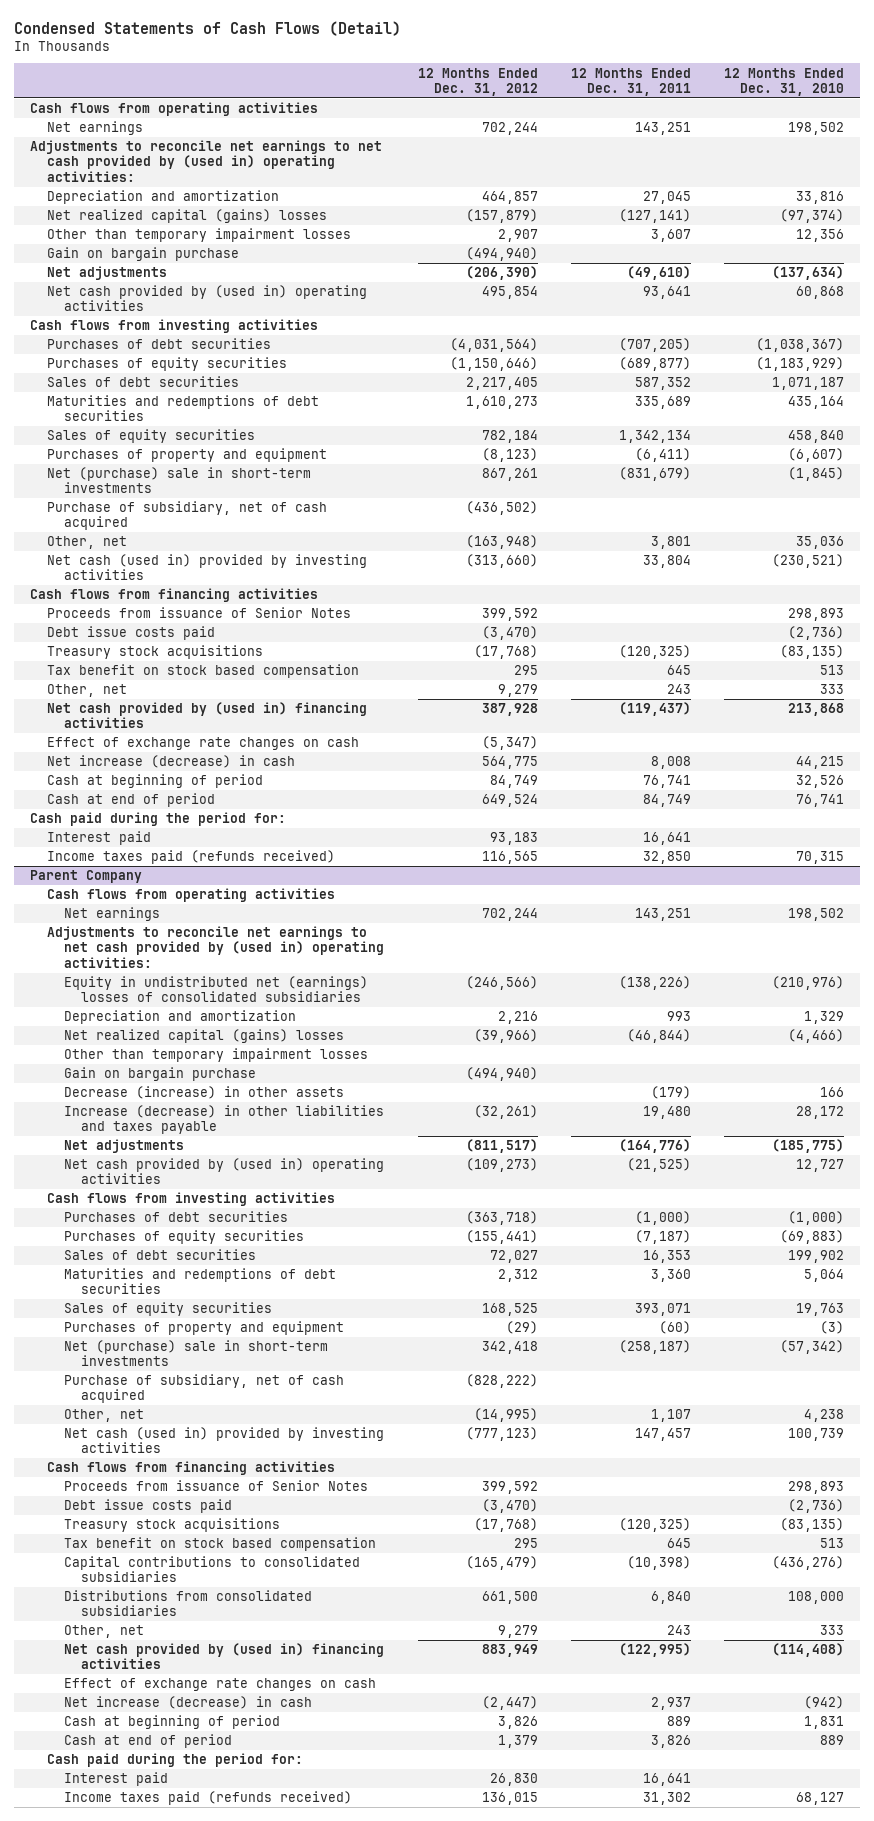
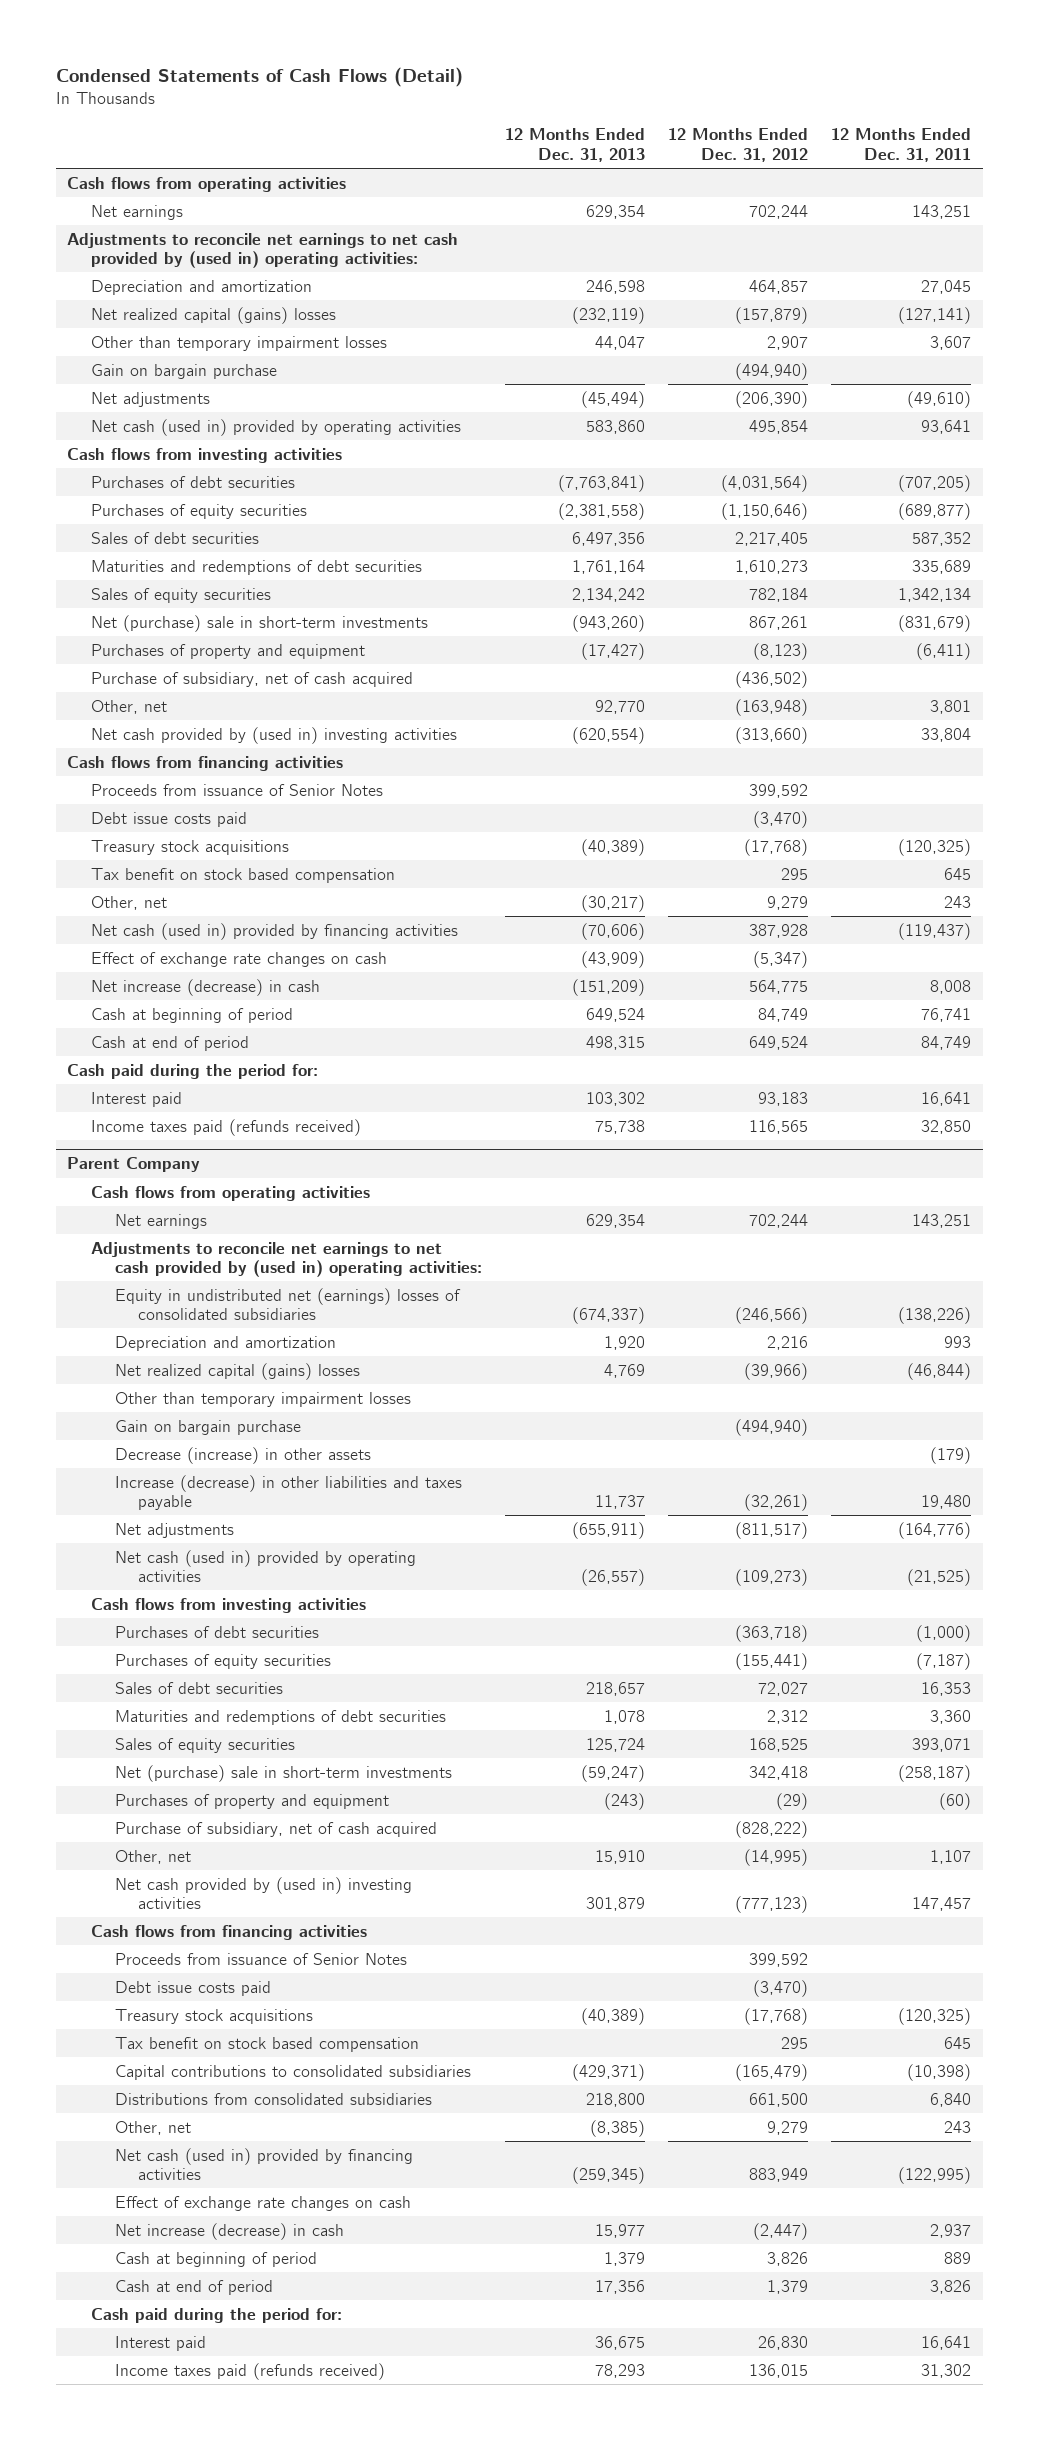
[723,67,844,96] 12 Months Ended Dec. 31, 2010 -> none
none -> [504,128,645,162] 12 Months Ended Dec. 31, 2013
[47,285,368,312] Net cash provided by (used in) operating activities -> [91,418,462,436] Net cash (used in) provided by operating activities
[47,448,328,463] Purchases of property and equipment -> [91,643,366,659] Purchases of property and equipment
[47,554,368,581] Net cash (used in) provided by investing activities -> [91,726,458,744] Net cash provided by (used in) investing activities
[47,702,368,729] Net cash provided by (used in) financing activities -> [91,922,459,940] Net cash (used in) provided by financing activities
[64,1158,385,1185] Net cash provided by (used in) operating activities -> [114,1549,416,1583] Net cash (used in) provided by operating activities
[64,1321,345,1336] Purchases of property and equipment -> [114,1793,389,1809] Purchases of property and equipment
[64,1427,385,1454] Net cash (used in) provided by investing activities -> [114,1876,412,1910] Net cash provided by (used in) investing activities
[64,1643,385,1670] Net cash provided by (used in) financing activities -> [114,2147,413,2181] Net cash (used in) provided by financing activities

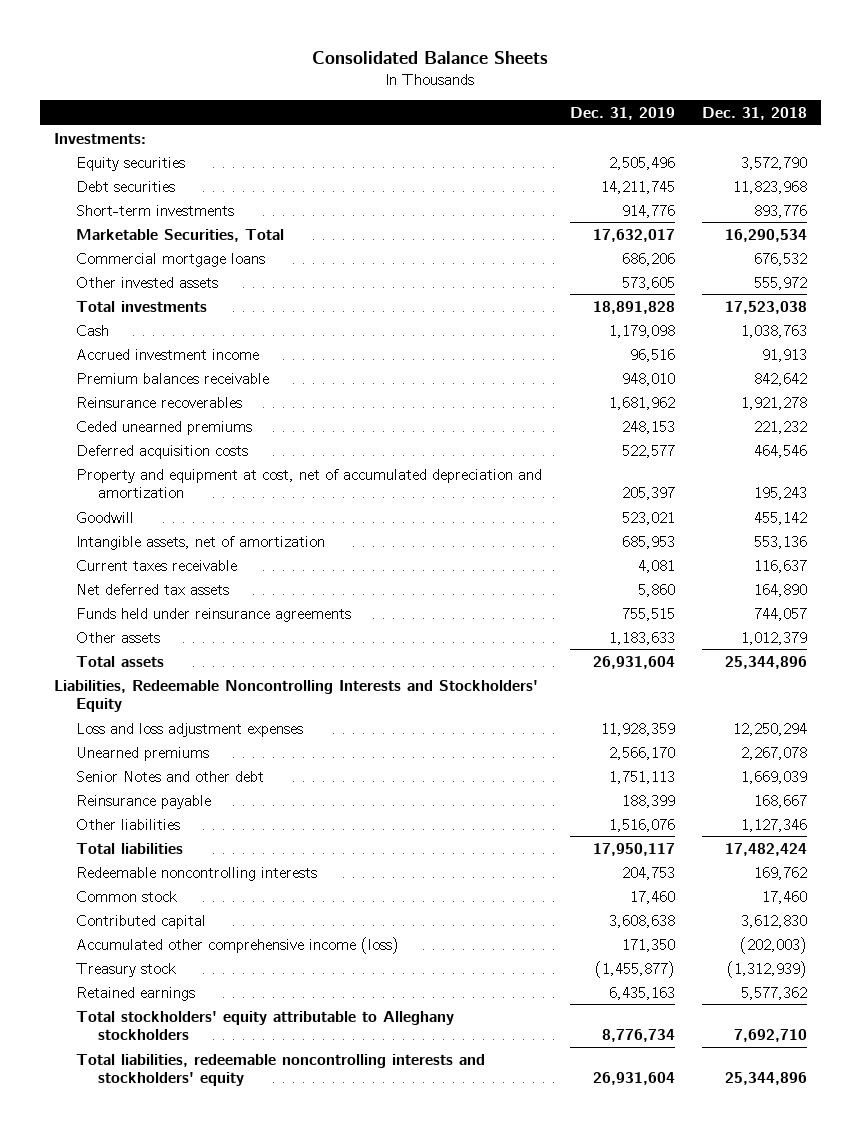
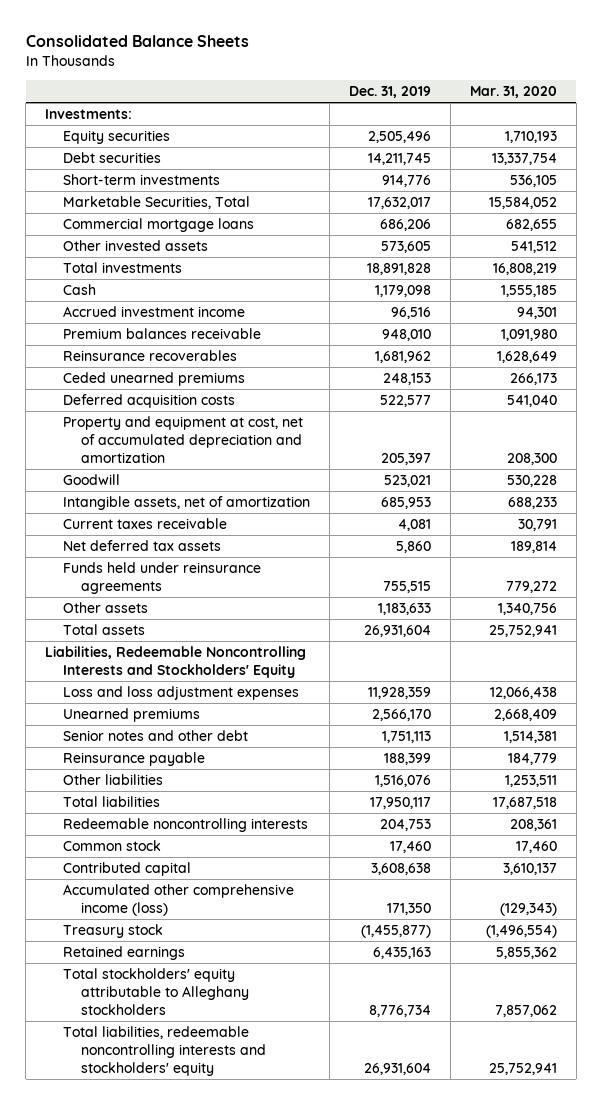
[702,106,808,120] Dec. 31, 2018 -> none
none -> [469,86,557,99] Mar. 31, 2020
[76,770,265,782] Senior Notes and other debt -> [62,730,248,742] Senior notes and other debt

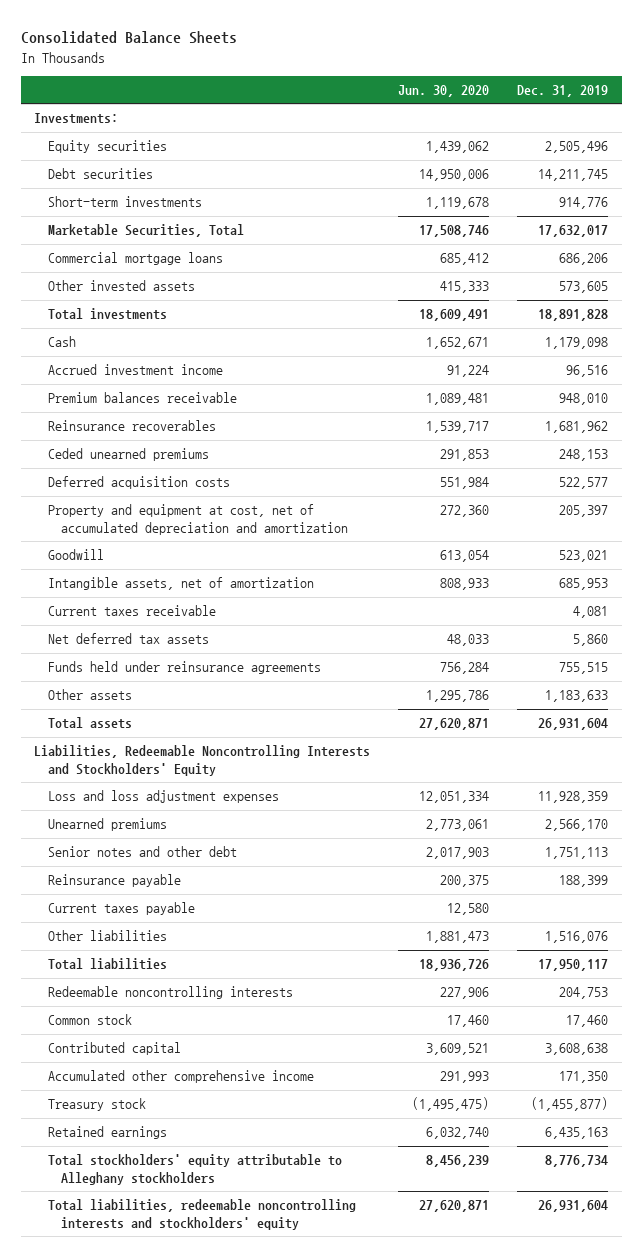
[469,86,557,99] Mar. 31, 2020 -> none
none -> [398,85,490,98] Jun. 30, 2020
none -> [47,902,195,916] Current taxes payable
[62,884,294,917] Accumulated other comprehensive income (loss) -> [47,1070,314,1084] Accumulated other comprehensive income

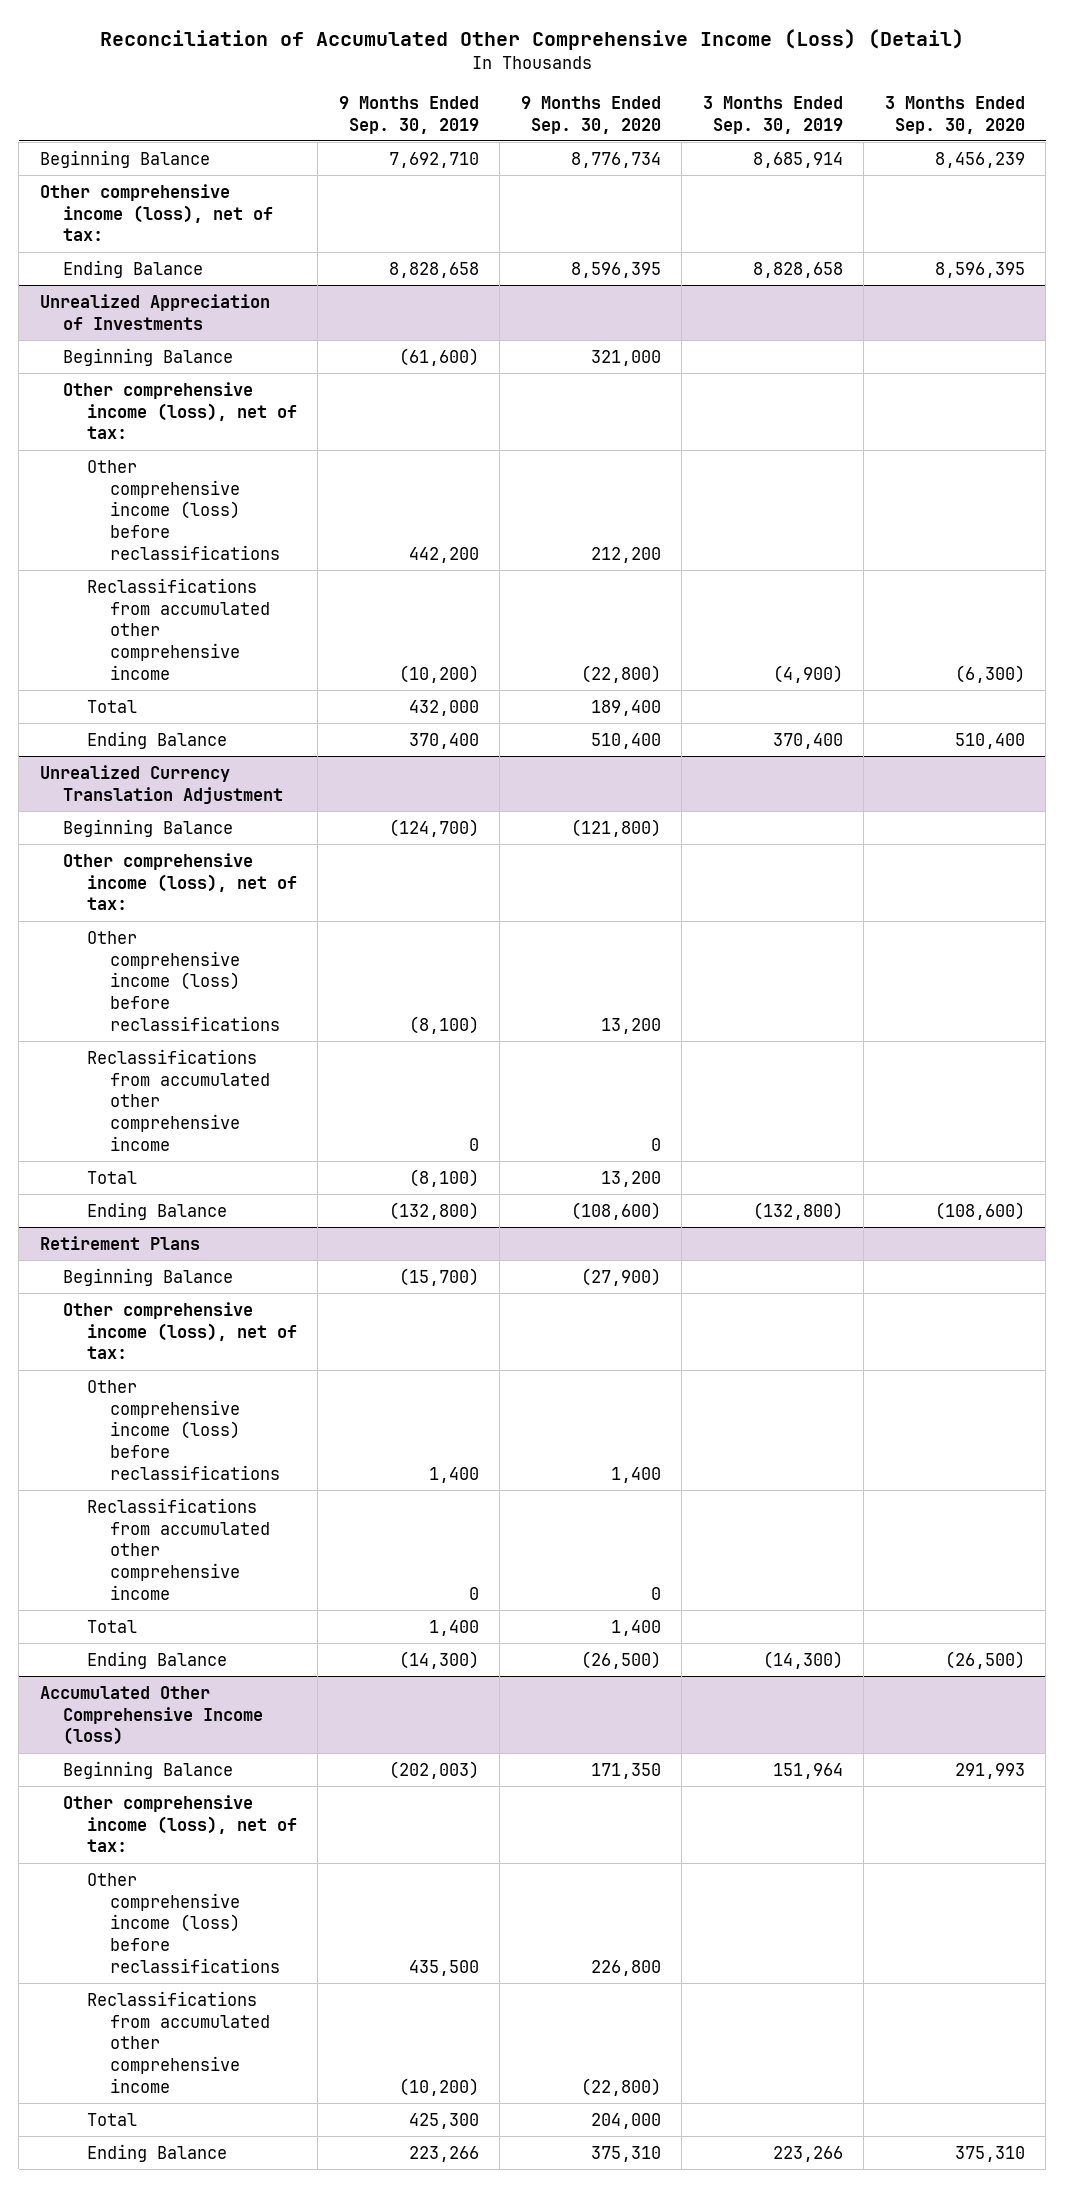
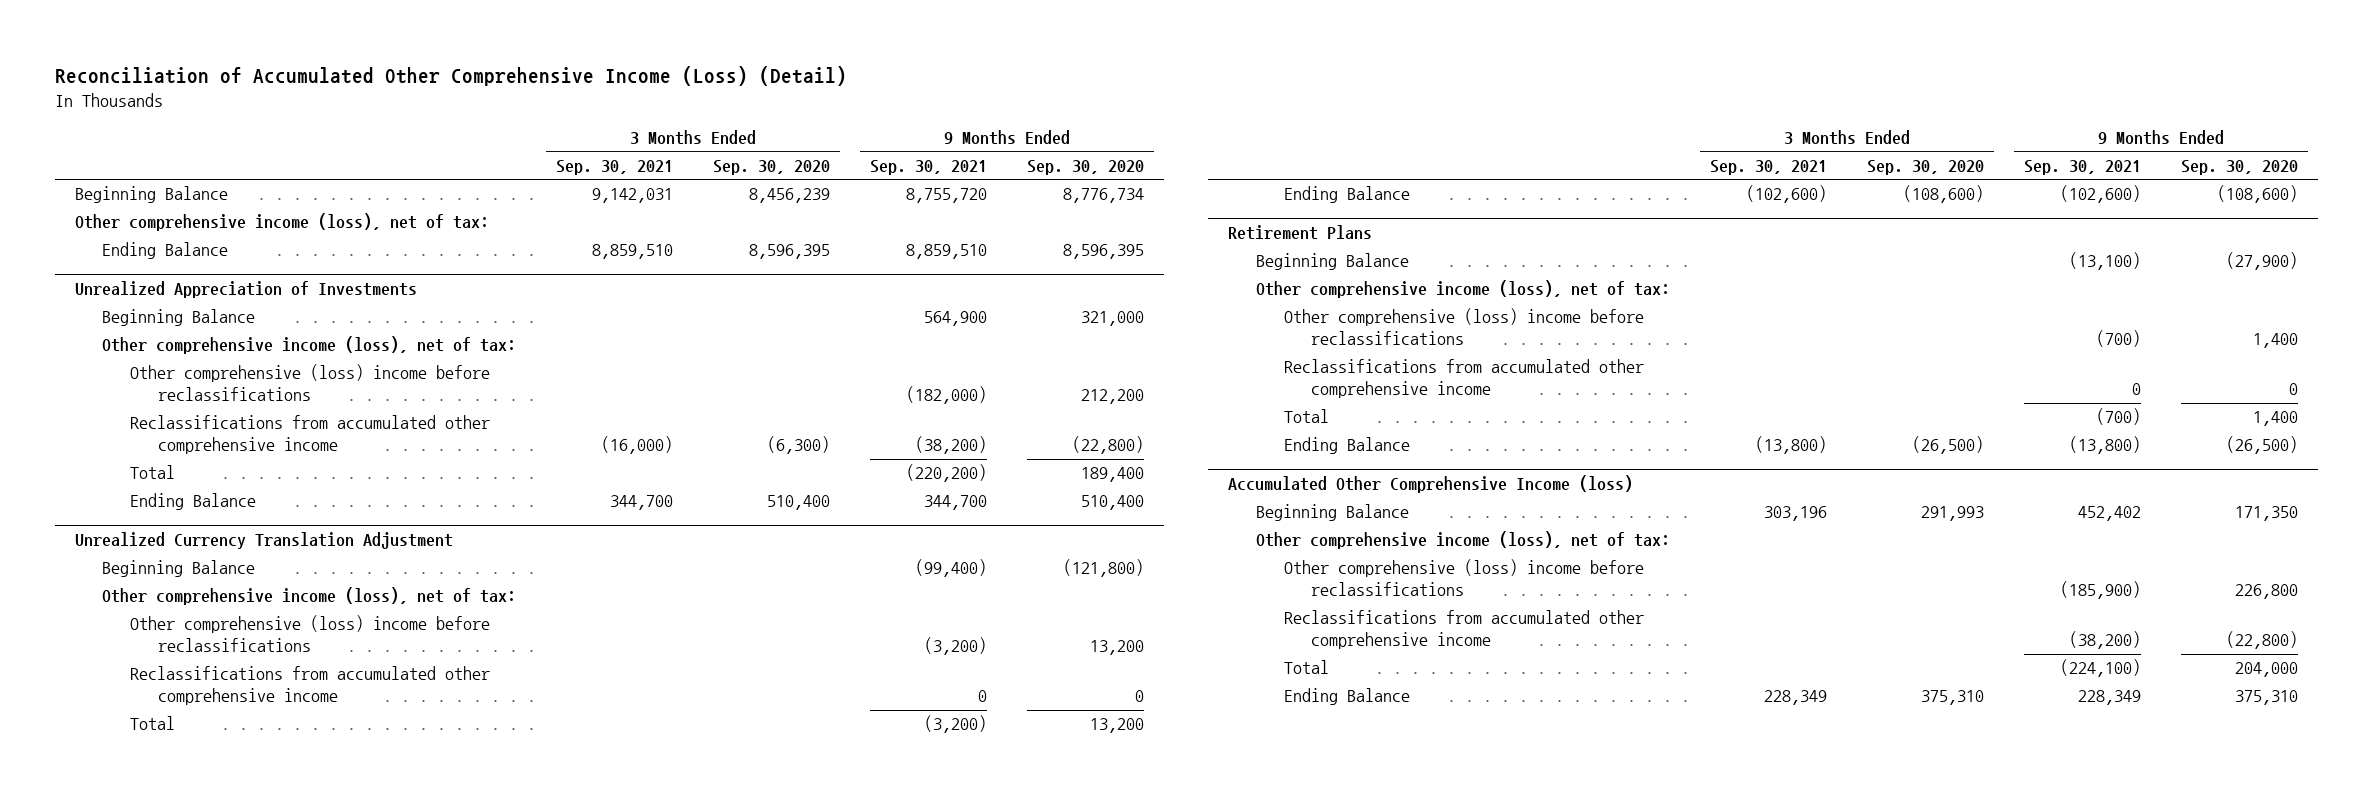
[338,95,479,134] 9 Months Ended Sep. 30, 2019 -> none
[702,95,843,134] 3 Months Ended Sep. 30, 2019 -> none
none -> [556,159,674,175] Sep. 30, 2021
none -> [870,159,988,175] Sep. 30, 2021
[86,459,281,560] Other comprehensive income (loss) before reclassifications -> [129,364,490,402] Other comprehensive (loss) income before reclassifications
[86,930,281,1031] Other comprehensive income (loss) before reclassifications -> [129,615,490,653] Other comprehensive (loss) income before reclassifications
[86,1379,281,1480] Other comprehensive income (loss) before reclassifications -> [1283,308,1644,346] Other comprehensive (loss) income before reclassifications
[86,1872,281,1973] Other comprehensive income (loss) before reclassifications -> [1283,559,1644,597] Other comprehensive (loss) income before reclassifications

